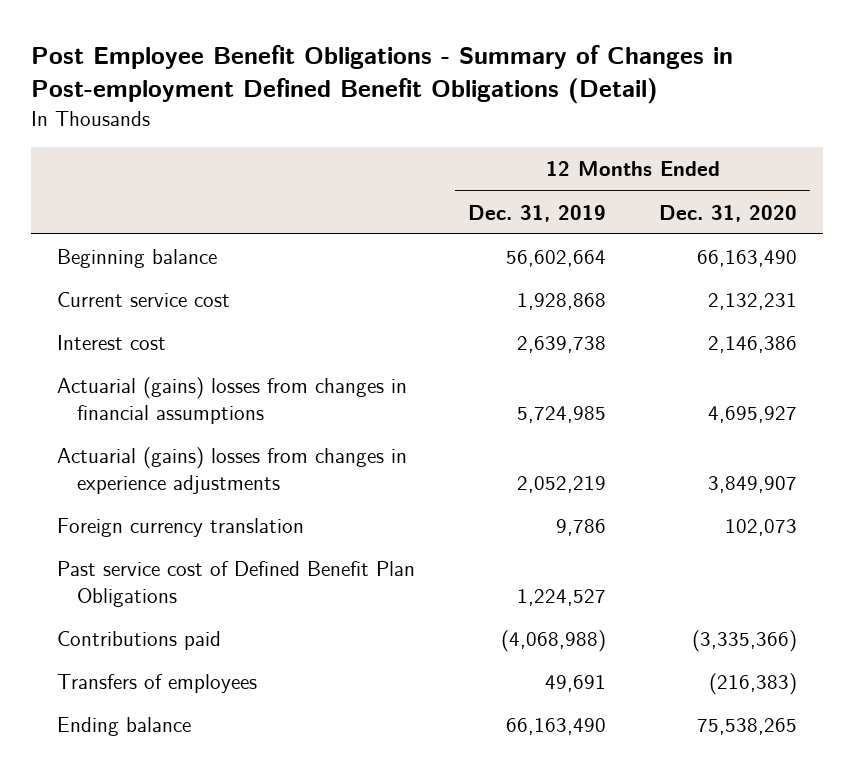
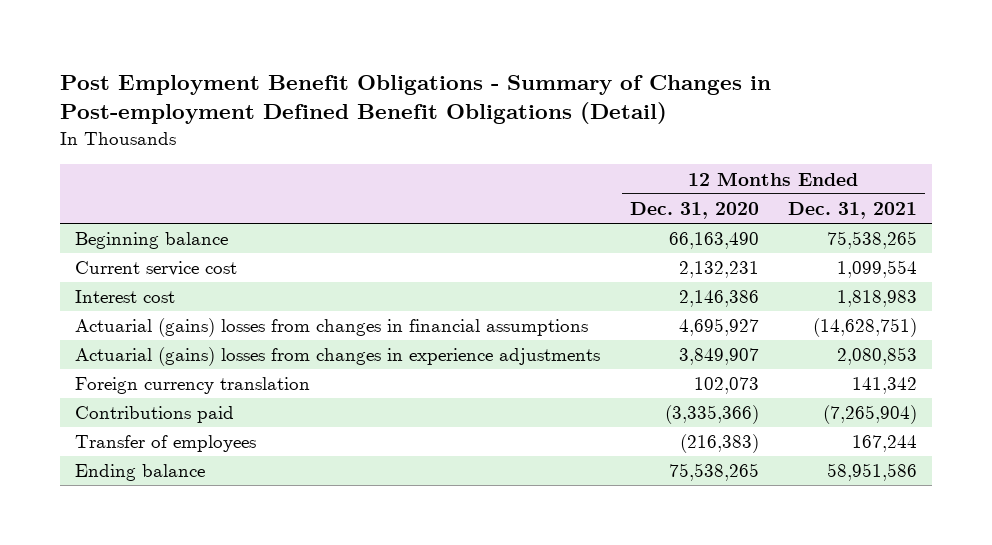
[31,45,734,105] Post Employee Benefit Obligations - Summary of Changes in Post-employment Defined Benefit Obligations (Detail) -> [59,74,771,125] Post Employment Benefit Obligations - Summary of Changes in Post-employment Defined Benefit Obligations (Detail)
[468,204,607,222] Dec. 31, 2019 -> none
none -> [788,202,918,220] Dec. 31, 2021
[57,561,416,607] Past service cost of Defined Benefit Plan Obligations -> none
[57,674,258,694] Transfers of employees -> [74,435,256,453] Transfer of employees

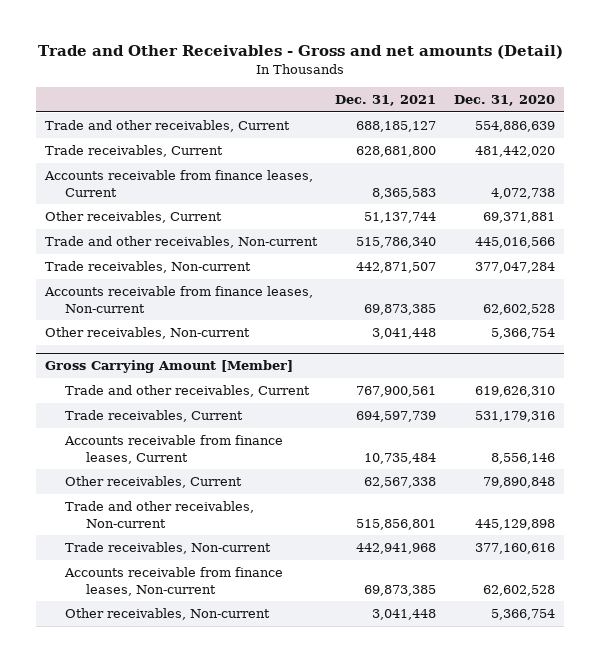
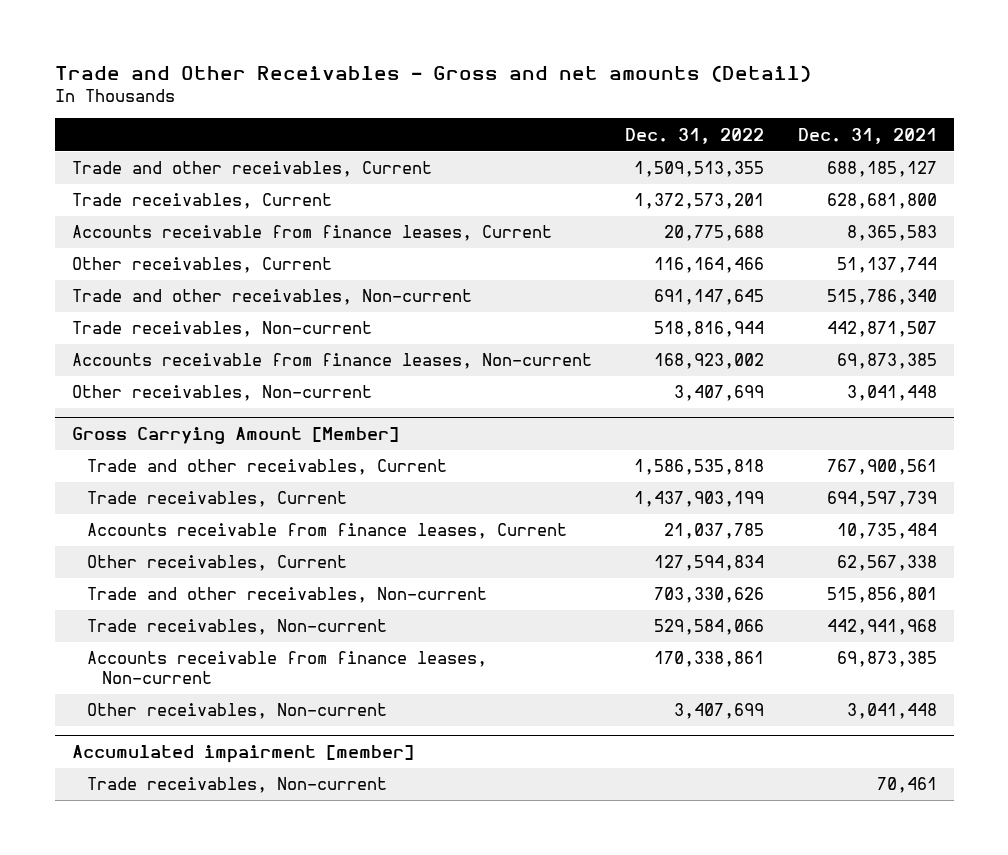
[453,94,555,106] Dec. 31, 2020 -> none
none -> [625,127,765,144] Dec. 31, 2022
none -> [71,745,414,764] Accumulated impairment [member]
none -> [86,777,387,794] Trade receivables, Non-current

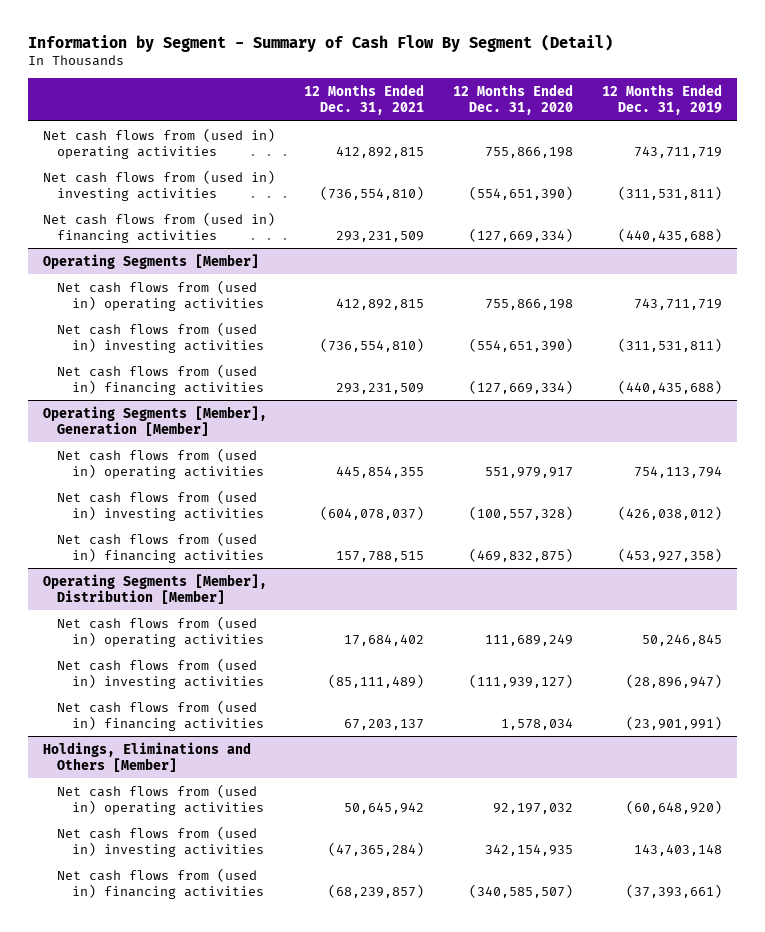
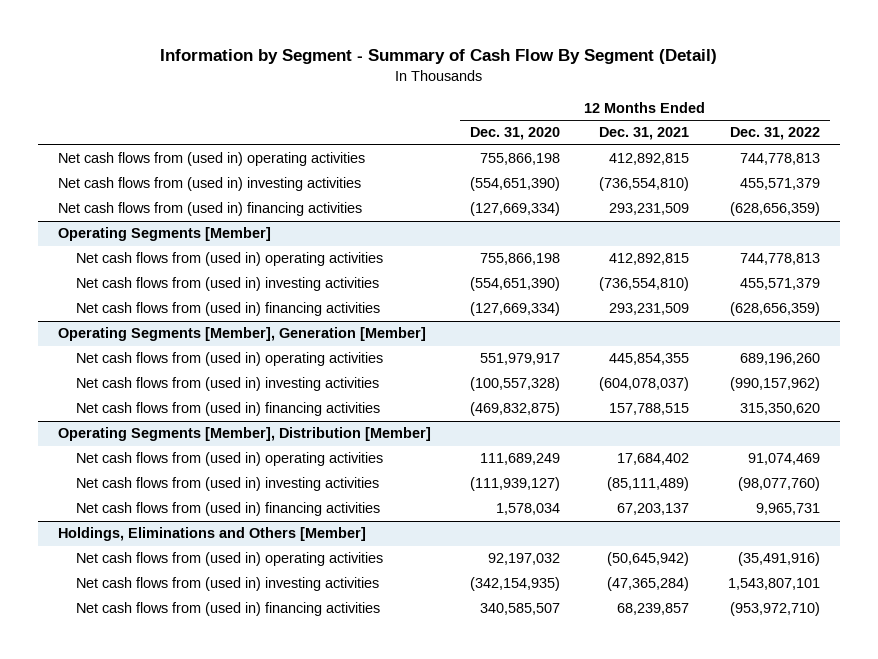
[602,83,723,116] 12 Months Ended Dec. 31, 2019 -> none
none -> [730,127,821,141] Dec. 31, 2022
[343,801,424,814] 50,645,942 -> [607,552,690,567] (50,645,942)
[485,843,574,856] 342,154,935 -> [470,577,561,592] (342,154,935)
[327,883,424,898] (68,239,857) -> [617,603,690,616] 68,239,857
[469,883,574,898] (340,585,507) -> [480,603,561,616] 340,585,507

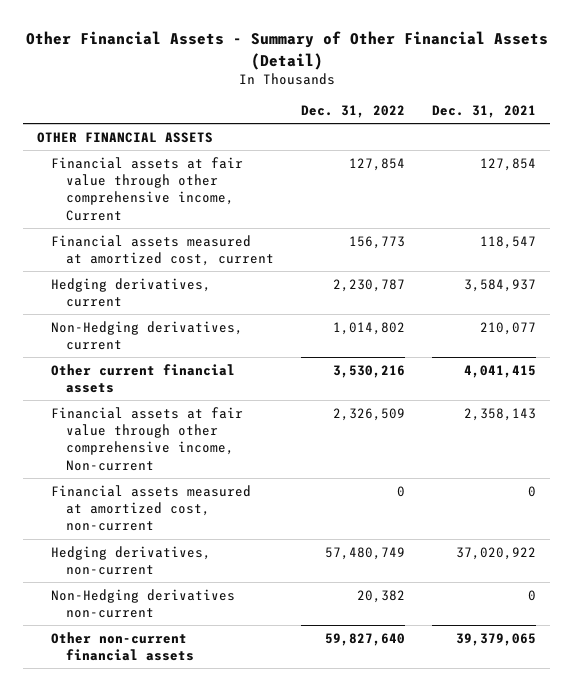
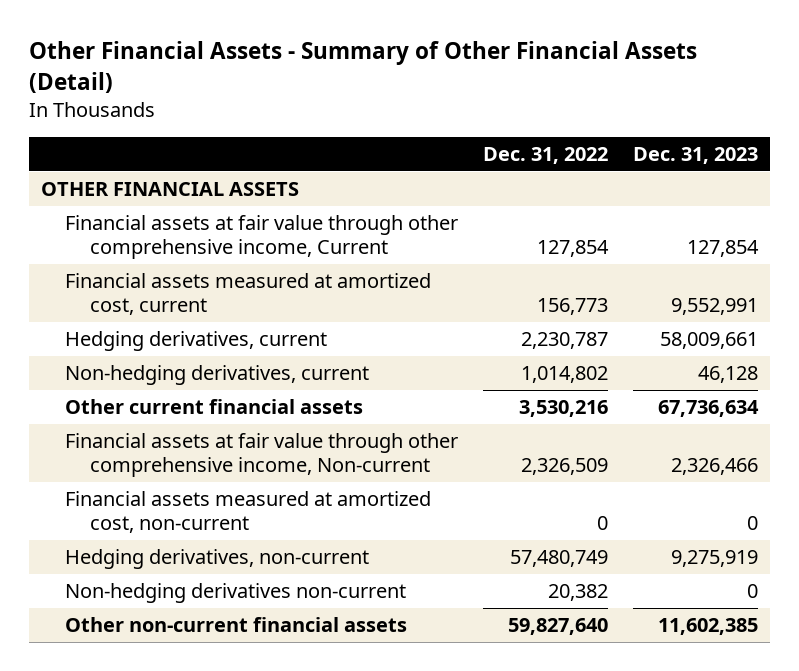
[432,105,537,119] Dec. 31, 2021 -> none
none -> [632,146,758,164] Dec. 31, 2023
[51,320,244,351] Non-Hedging derivatives, current -> [65,365,370,386] Non-hedging derivatives, current
[51,588,236,619] Non-Hedging derivatives non-current -> [65,583,407,604] Non-hedging derivatives non-current

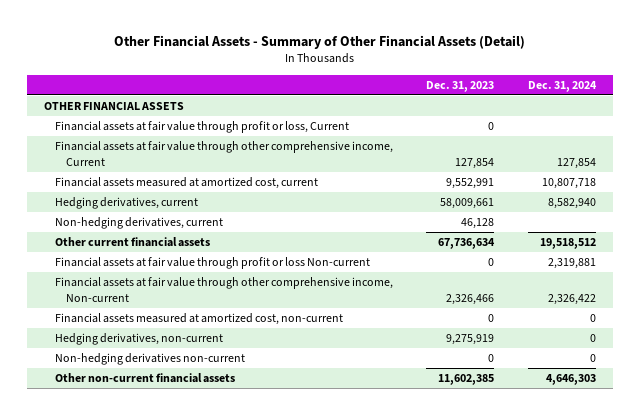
[483,146,609,164] Dec. 31, 2022 -> none
none -> [527,80,597,92] Dec. 31, 2024
none -> [54,121,349,134] Financial assets at fair value through profit or loss, Current
none -> [54,257,370,270] Financial assets at fair value through profit or loss Non-current

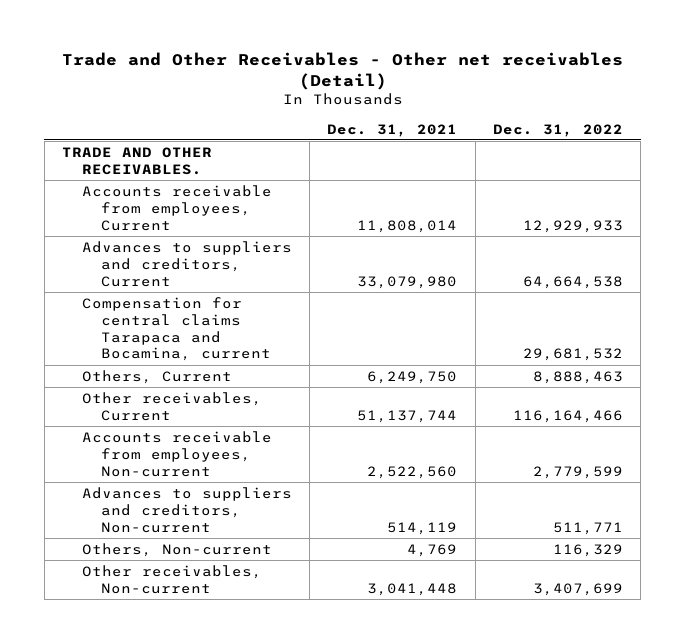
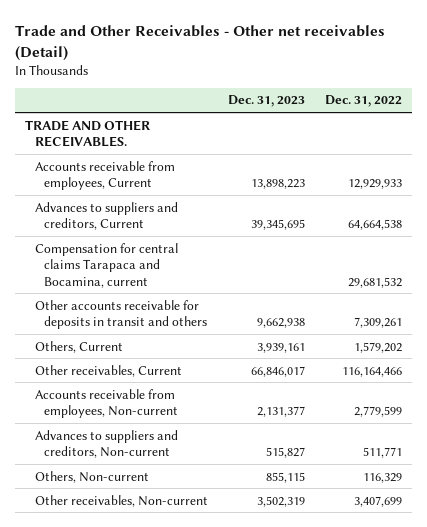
[327,123,458,137] Dec. 31, 2021 -> none
none -> [227,95,305,108] Dec. 31, 2023
none -> [34,299,208,330] Other accounts receivable for deposits in transit and others
[533,370,624,384] 8,888,463 -> [353,341,402,353] 1,579,202

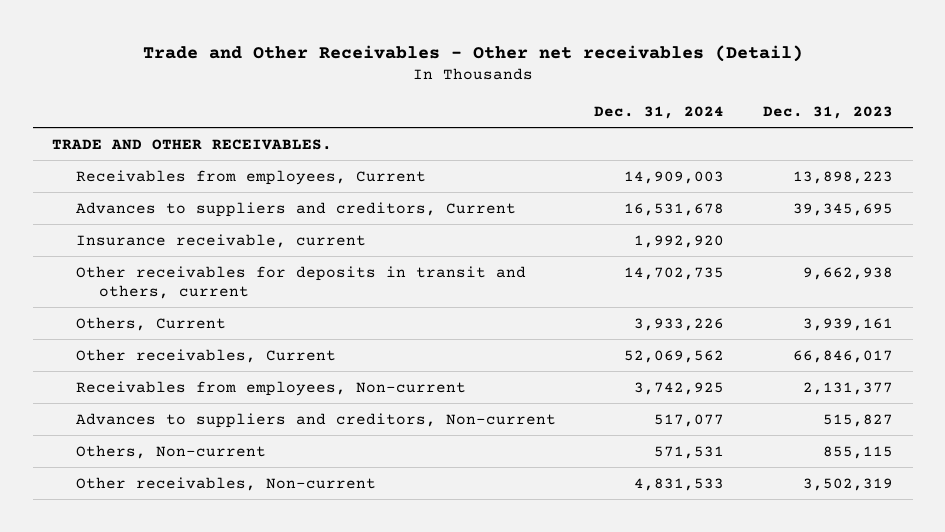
[324,95,402,108] Dec. 31, 2022 -> none
none -> [594,105,725,119] Dec. 31, 2024
[34,160,175,191] Accounts receivable from employees, Current -> [75,169,426,185] Receivables from employees, Current
[34,242,178,288] Compensation for central claims Tarapaca and Bocamina, current -> none
none -> [75,233,366,248] Insurance receivable, current
[34,299,208,330] Other accounts receivable for deposits in transit and others -> [75,265,526,299] Other receivables for deposits in transit and others, current
[34,388,179,419] Accounts receivable from employees, Non-current -> [75,380,466,396] Receivables from employees, Non-current

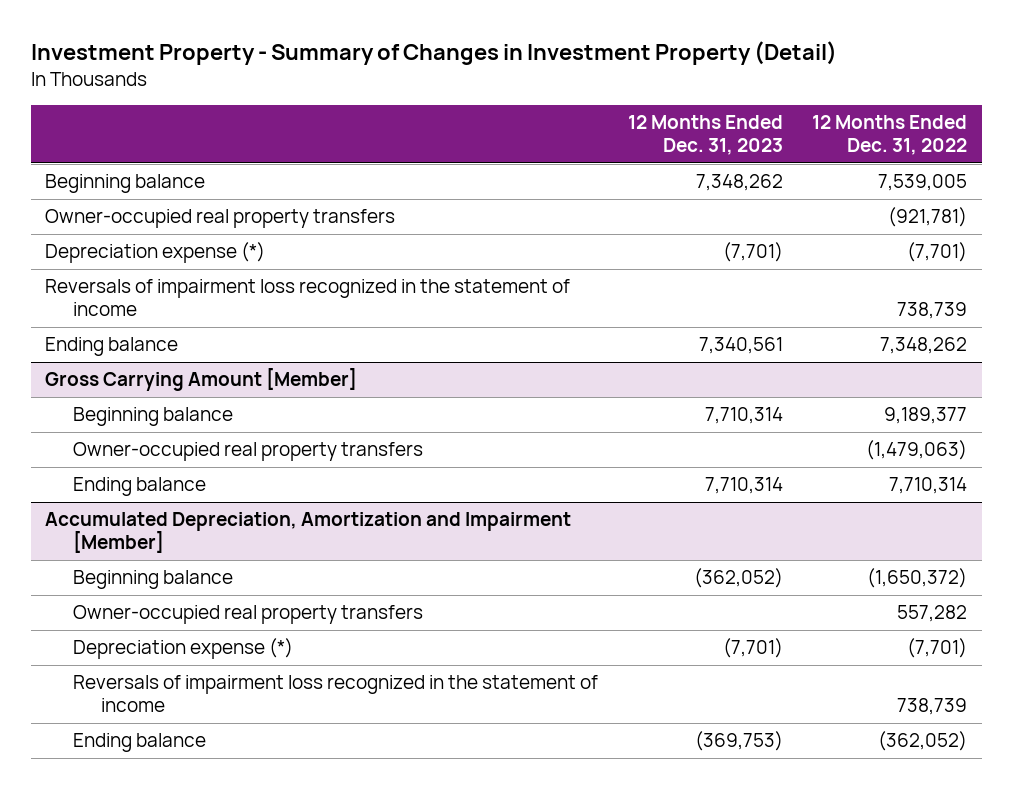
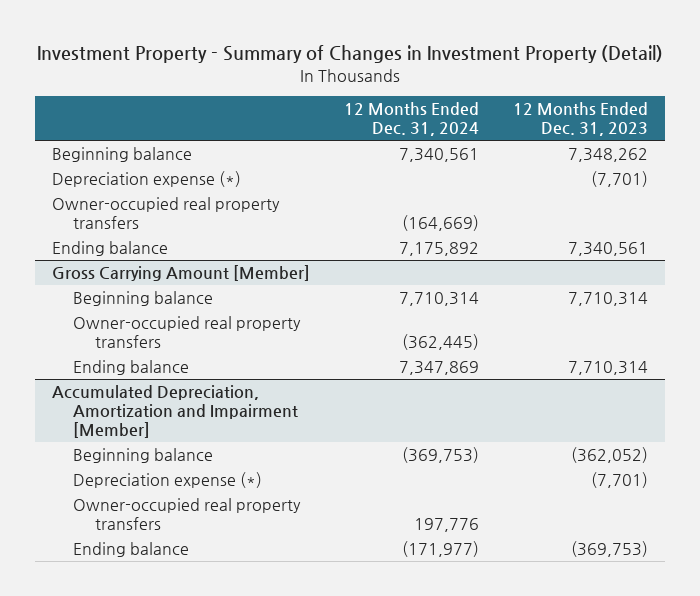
[811,115,967,156] 12 Months Ended Dec. 31, 2022 -> none
none -> [343,102,479,137] 12 Months Ended Dec. 31, 2024
[45,279,571,317] Reversals of impairment loss recognized in the statement of income -> none
[45,209,396,229] Owner-occupied real property transfers -> [51,196,280,229] Owner-occupied real property transfers
[73,675,599,713] Reversals of impairment loss recognized in the statement of income -> none
[73,605,424,625] Owner-occupied real property transfers -> [73,497,302,530] Owner-occupied real property transfers

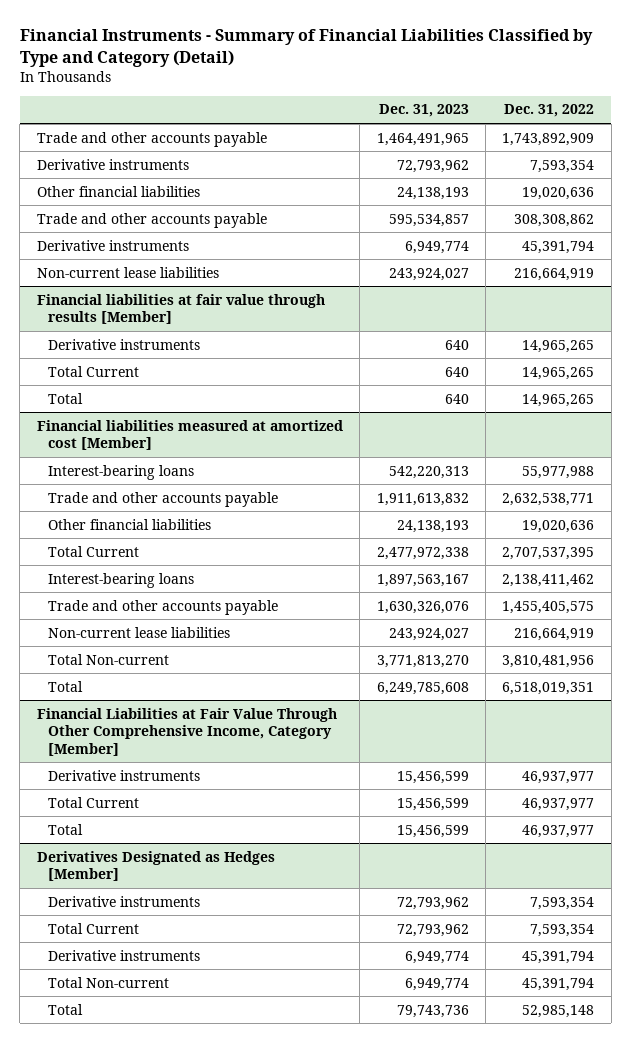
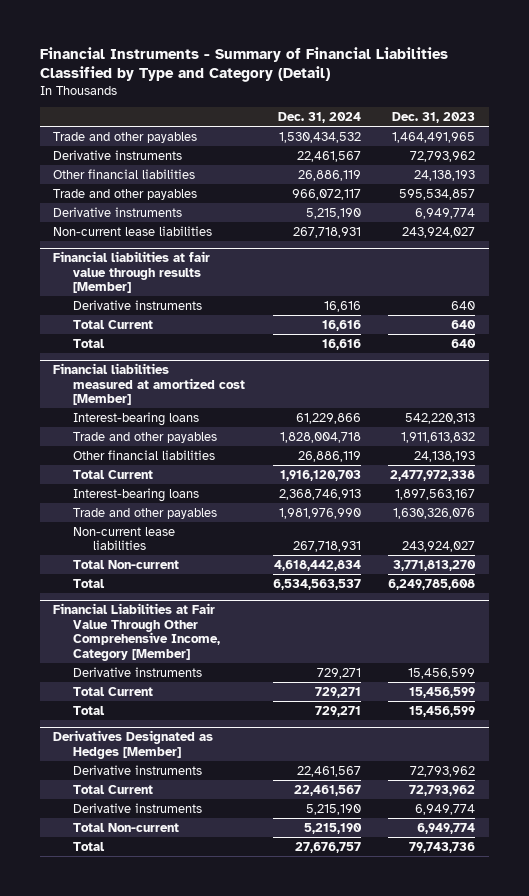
[504,104,595,118] Dec. 31, 2022 -> none
none -> [277,111,361,123] Dec. 31, 2024
[36,131,267,147] Trade and other accounts payable -> [53,131,198,143] Trade and other payables
[36,212,267,228] Trade and other accounts payable -> [53,188,198,200] Trade and other payables
[48,491,279,507] Trade and other accounts payable -> [73,431,218,443] Trade and other payables
[48,599,279,615] Trade and other accounts payable -> [73,507,218,519] Trade and other payables

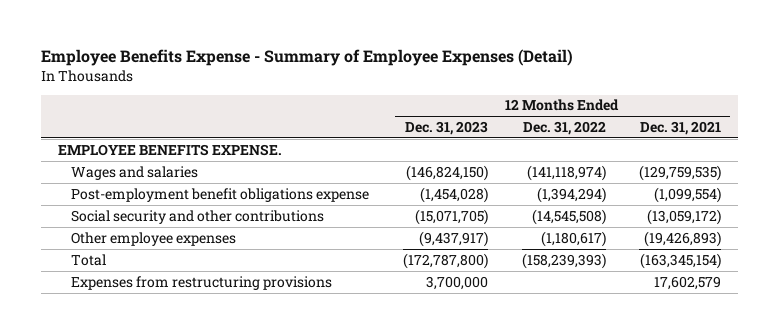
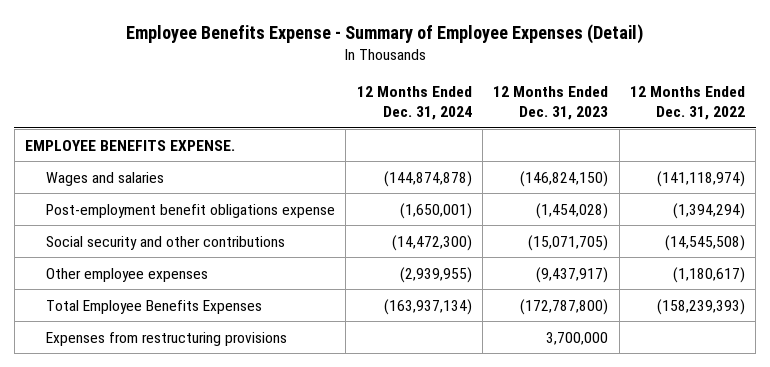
[640,121,722,136] Dec. 31, 2021 -> none
none -> [356,86,472,121] 12 Months Ended Dec. 31, 2024
[71,253,107,266] Total -> [45,299,262,314] Total Employee Benefits Expenses

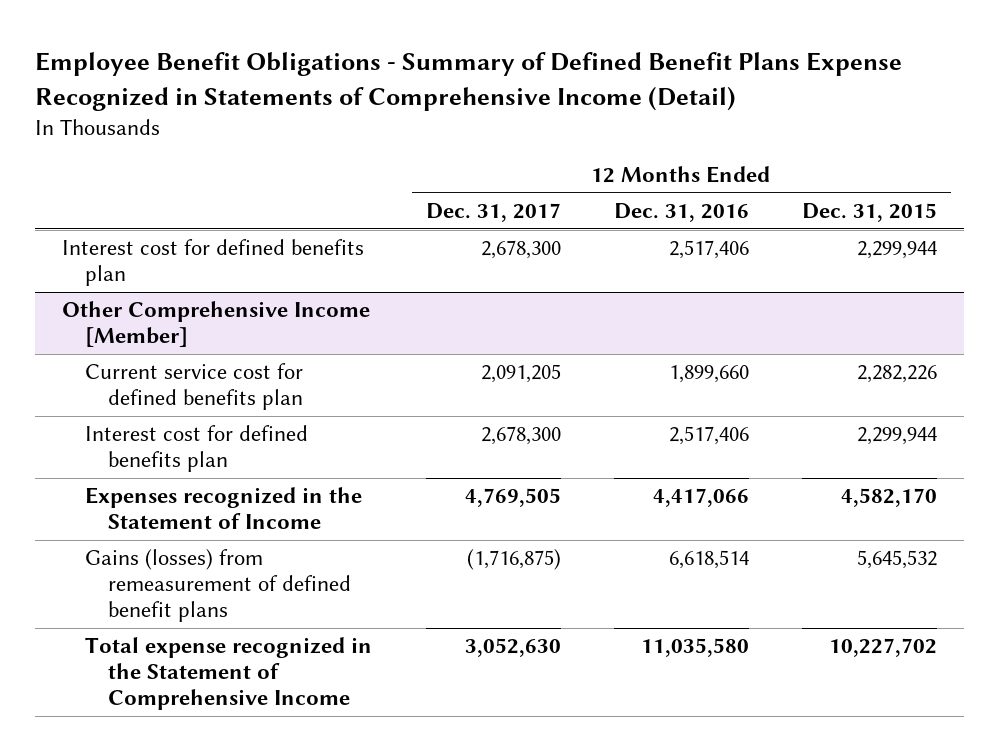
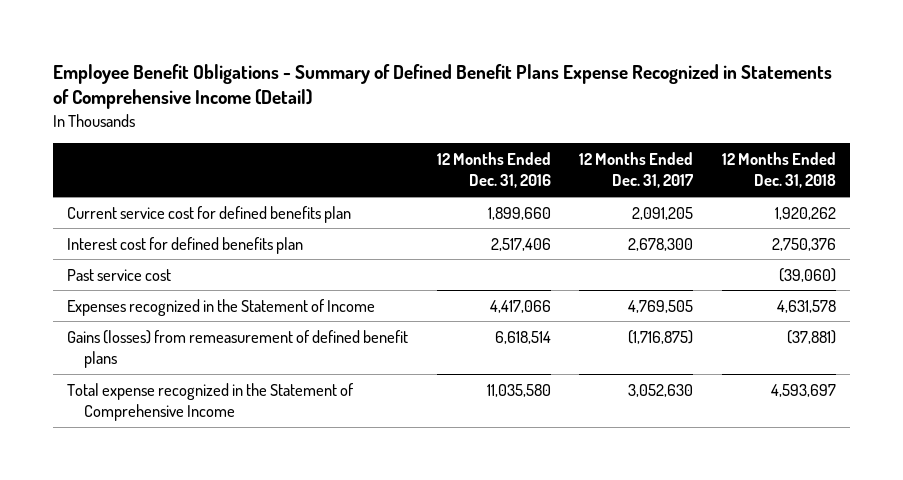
[802,203,938,223] Dec. 31, 2015 -> none
none -> [721,152,836,189] 12 Months Ended Dec. 31, 2018
[62,239,365,287] Interest cost for defined benefits plan -> none
[62,301,371,348] Other Comprehensive Income [Member] -> none
none -> [67,268,172,281] Past service cost

